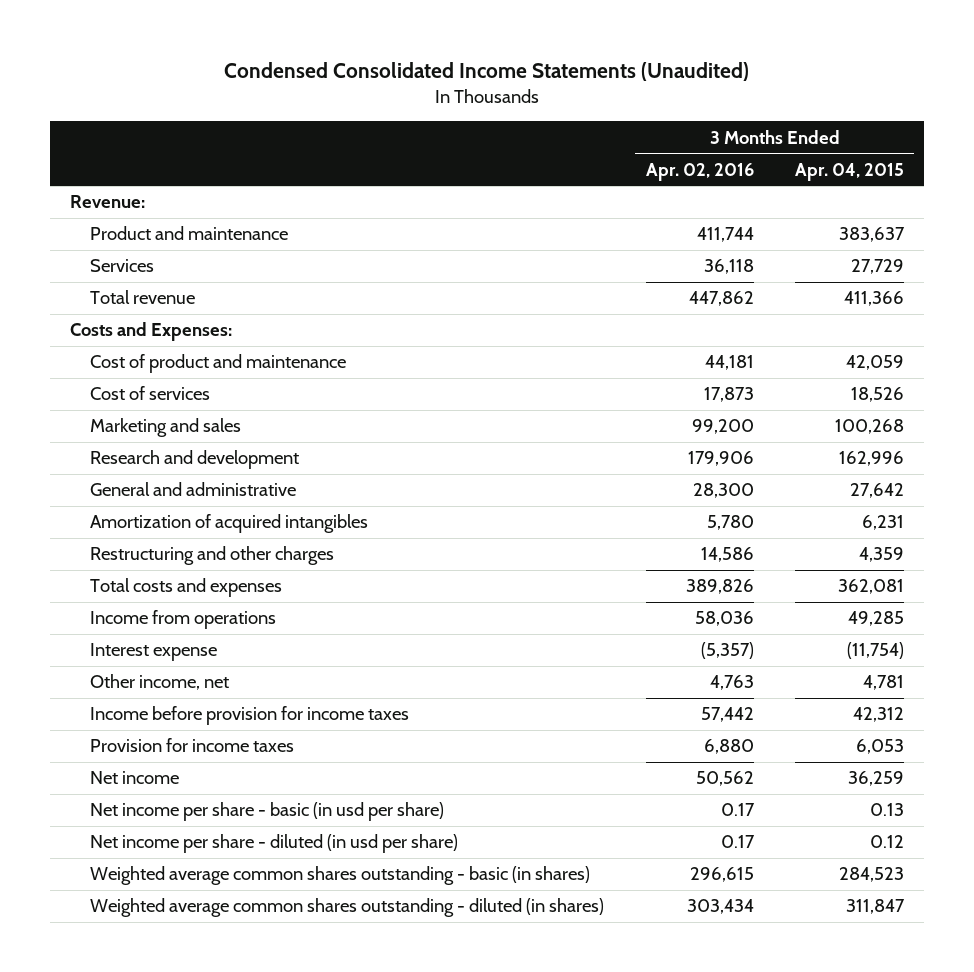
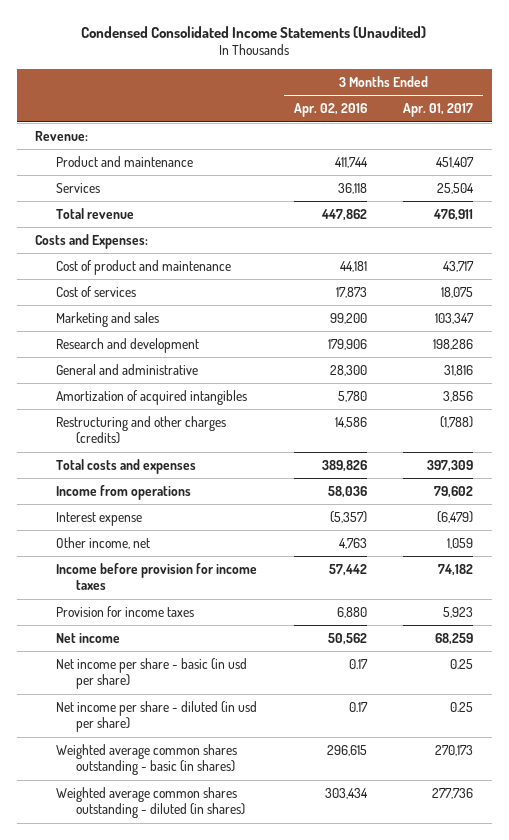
[794,162,904,181] Apr. 04, 2015 -> none
none -> [403,103,474,118] Apr. 01, 2017
[90,546,335,566] Restructuring and other charges -> [55,416,226,445] Restructuring and other charges (credits)

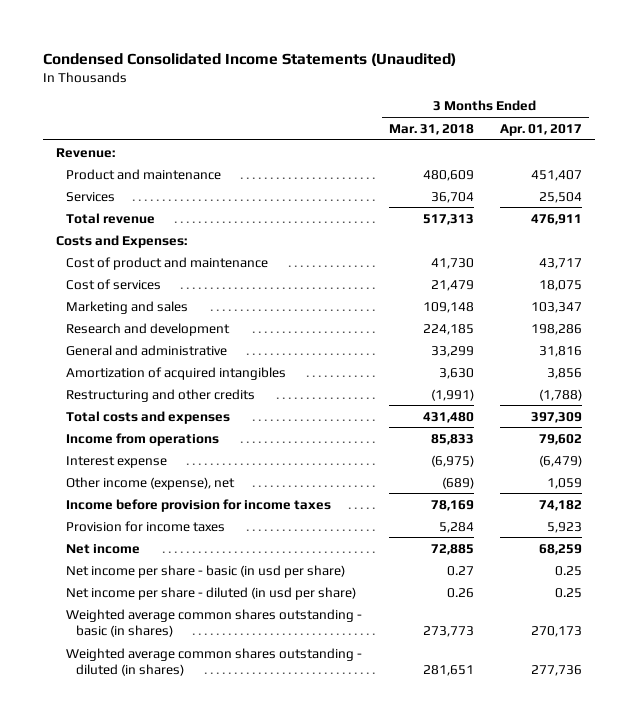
[293,103,367,118] Apr. 02, 2016 -> none
none -> [388,123,474,135] Mar. 31, 2018
[55,416,226,445] Restructuring and other charges (credits) -> [66,388,256,402] Restructuring and other credits
[55,537,150,550] Other income, net -> [66,476,236,490] Other income (expense), net

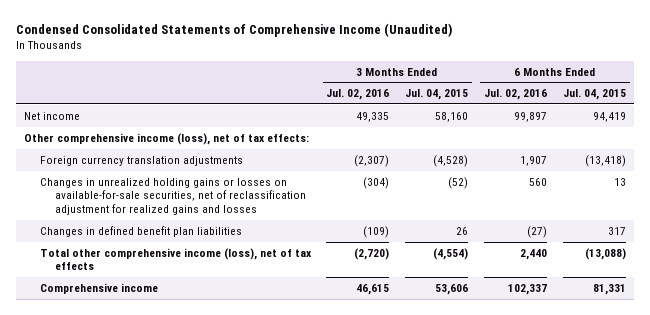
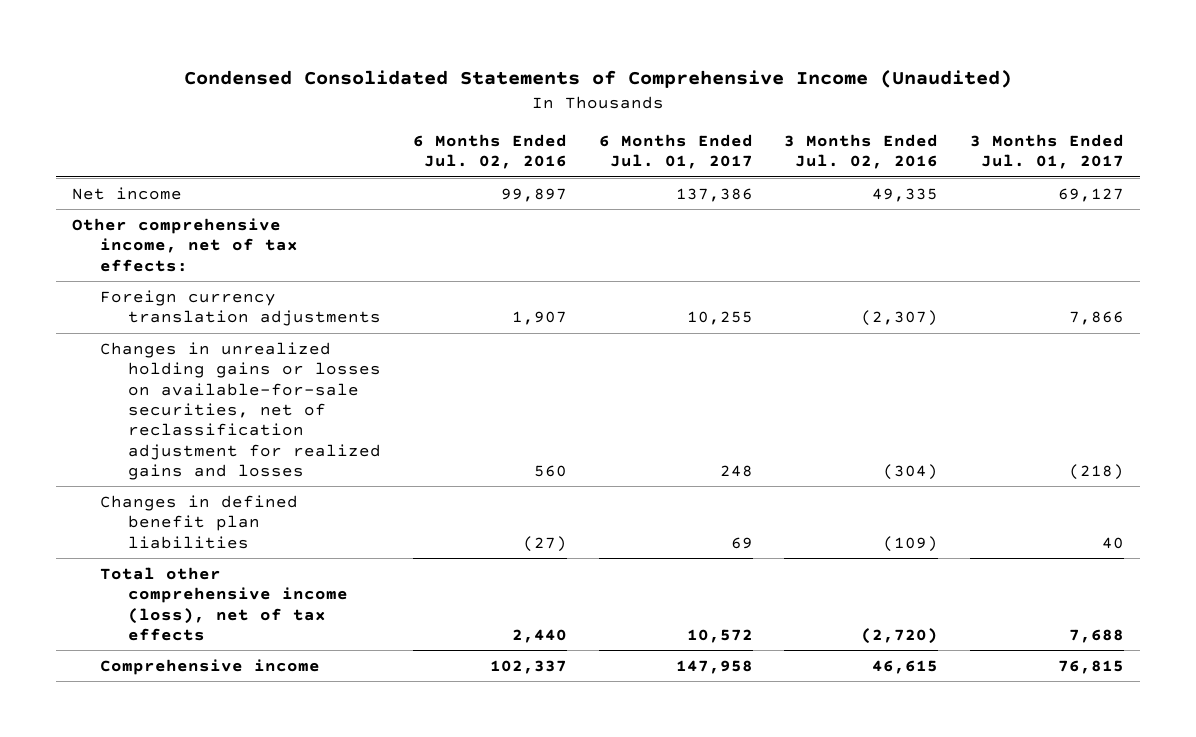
[405,89,469,101] Jul. 04, 2015 -> none
[563,89,627,101] Jul. 04, 2015 -> none
none -> [598,134,753,170] 6 Months Ended Jul. 01, 2017
none -> [969,134,1124,170] 3 Months Ended Jul. 01, 2017
[24,132,310,145] Other comprehensive income (loss), net of tax effects: -> [72,217,299,272] Other comprehensive income, net of tax effects:

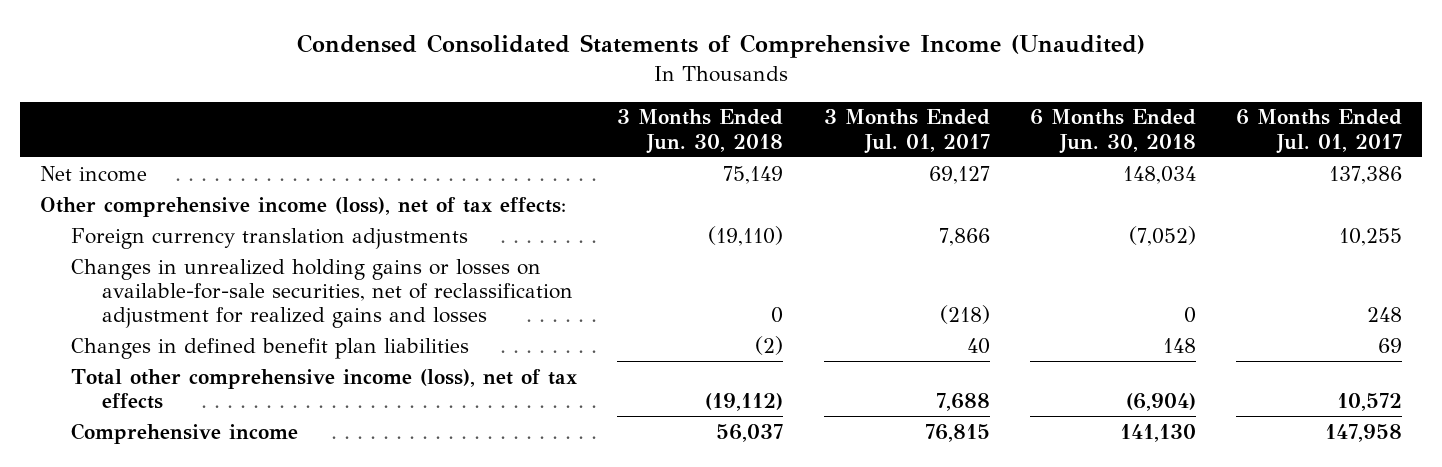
[412,134,567,170] 6 Months Ended Jul. 02, 2016 -> none
[784,134,939,170] 3 Months Ended Jul. 02, 2016 -> none
none -> [617,109,784,154] 3 Months Ended Jun. 30, 2018
none -> [1029,109,1196,154] 6 Months Ended Jun. 30, 2018
[72,217,299,272] Other comprehensive income, net of tax effects: -> [39,196,566,217] Other comprehensive income (loss), net of tax effects:

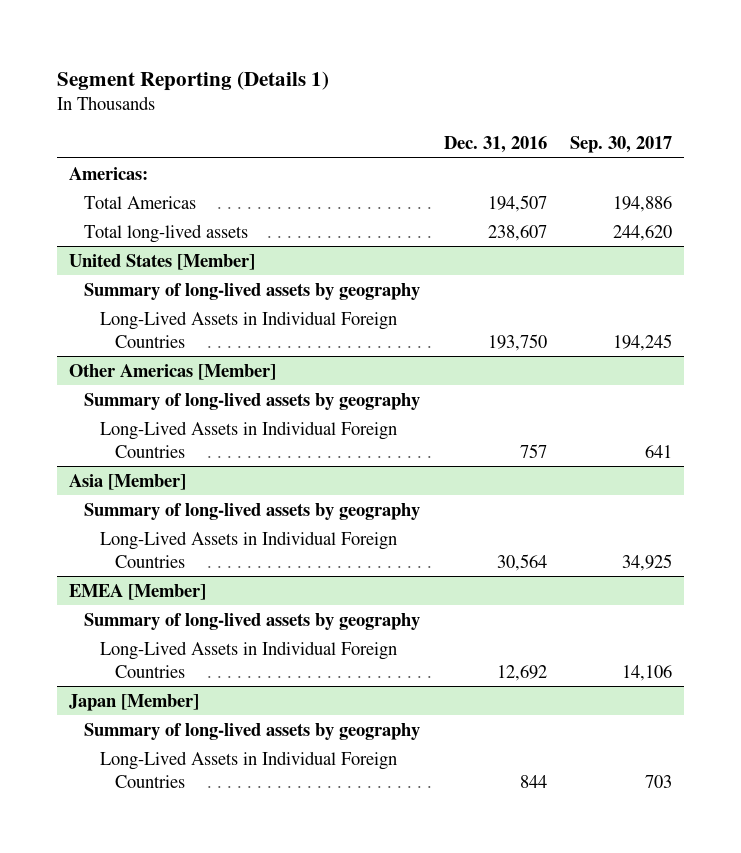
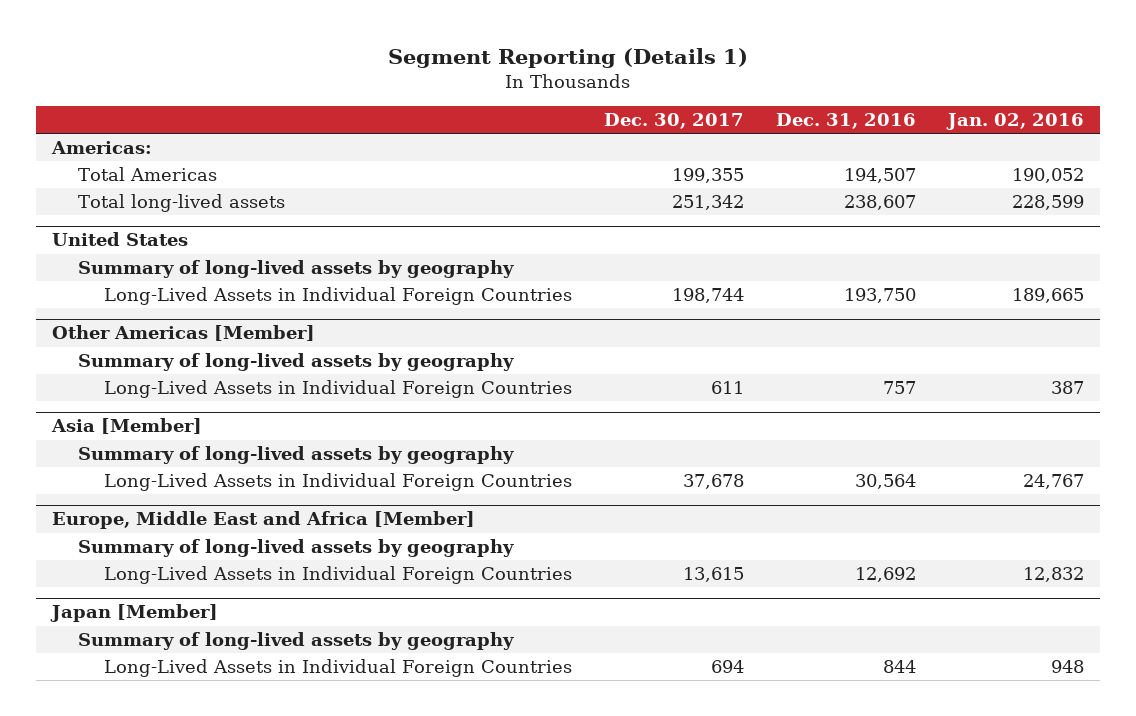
[570,136,673,154] Sep. 30, 2017 -> none
none -> [604,113,745,130] Dec. 30, 2017
none -> [945,113,1084,131] Jan. 02, 2016
[69,253,256,270] United States [Member] -> [52,232,189,247] United States
[69,583,207,600] EMEA [Member] -> [52,511,476,530] Europe, Middle East and Africa [Member]

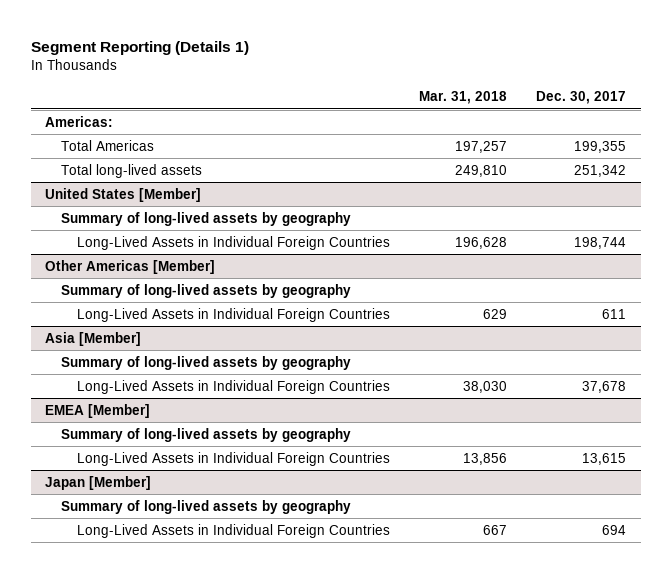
[775,113,916,130] Dec. 31, 2016 -> none
[945,113,1084,131] Jan. 02, 2016 -> none
none -> [419,91,508,105] Mar. 31, 2018
[52,232,189,247] United States -> [45,187,202,202] United States [Member]
[52,511,476,530] Europe, Middle East and Africa [Member] -> [45,403,151,418] EMEA [Member]

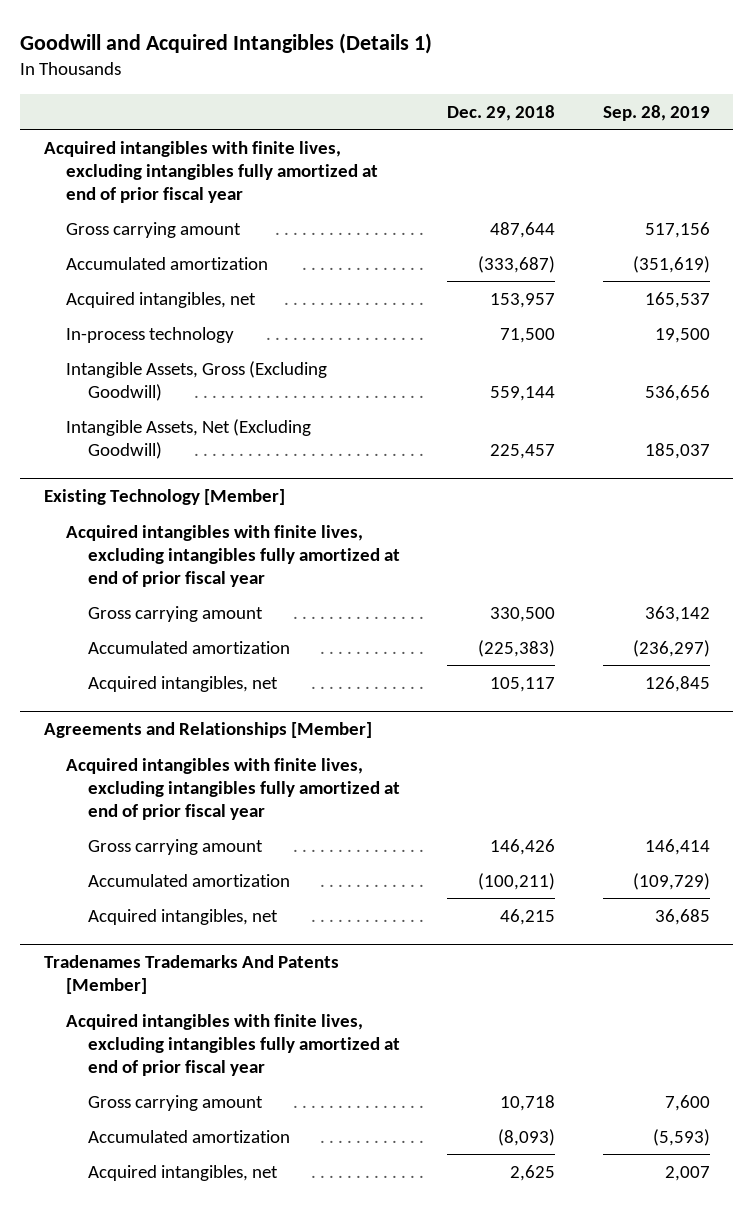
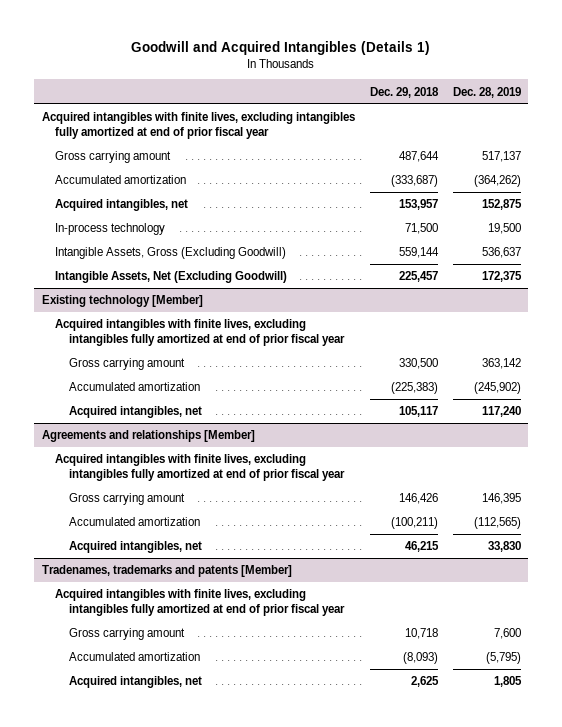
[602,104,710,121] Sep. 28, 2019 -> none
none -> [452,86,521,98] Dec. 28, 2019
[43,489,285,506] Existing Technology [Member] -> [41,295,203,308] Existing technology [Member]
[43,722,372,739] Agreements and Relationships [Member] -> [41,430,255,443] Agreements and relationships [Member]
[43,955,339,995] Tradenames Trademarks And Patents [Member] -> [41,565,292,578] Tradenames, trademarks and patents [Member]

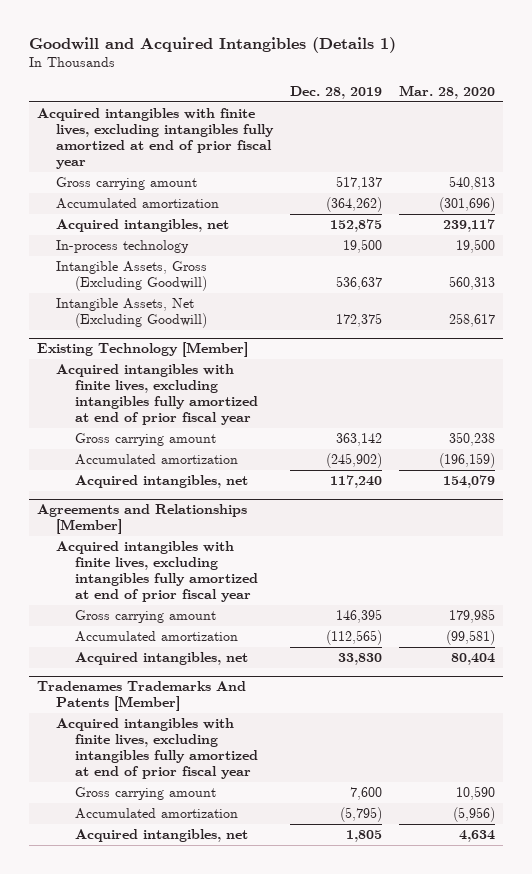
[369,86,439,98] Dec. 29, 2018 -> none
none -> [398,84,495,99] Mar. 28, 2020
[41,295,203,308] Existing technology [Member] -> [37,342,249,358] Existing Technology [Member]
[41,430,255,443] Agreements and relationships [Member] -> [37,504,248,535] Agreements and Relationships [Member]
[41,565,292,578] Tradenames, trademarks and patents [Member] -> [37,681,247,712] Tradenames Trademarks And Patents [Member]

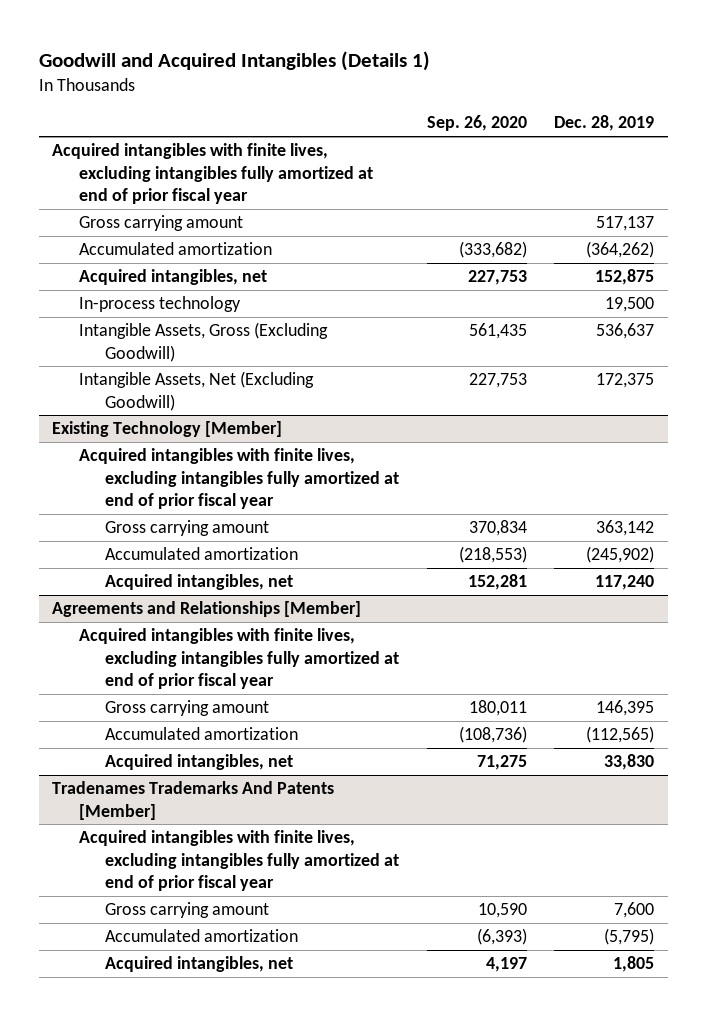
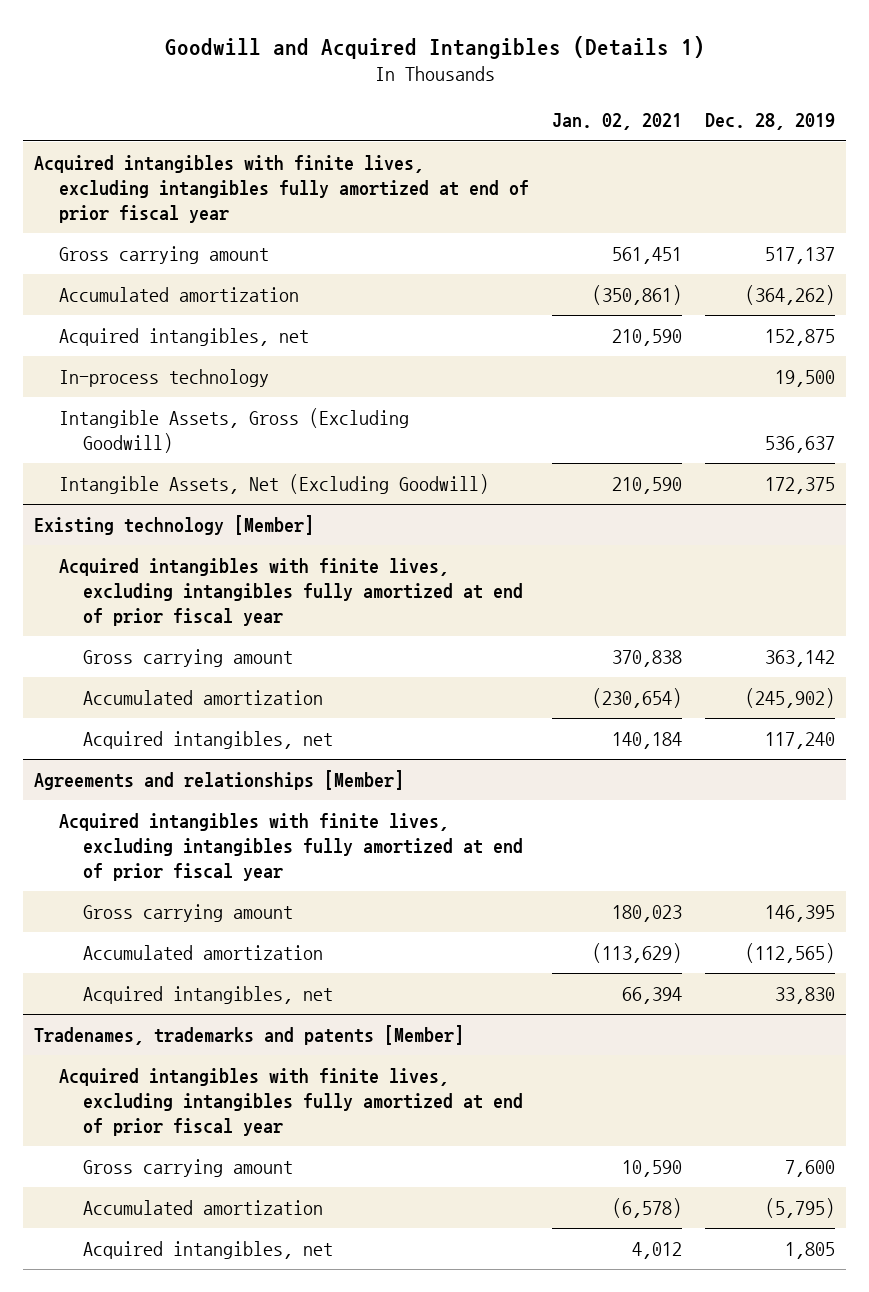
[426,115,527,132] Sep. 26, 2020 -> none
none -> [551,113,682,131] Jan. 02, 2021
[52,421,283,438] Existing Technology [Member] -> [34,514,315,535] Existing technology [Member]
[52,601,362,618] Agreements and Relationships [Member] -> [34,769,405,790] Agreements and relationships [Member]
[52,781,335,820] Tradenames Trademarks And Patents [Member] -> [34,1024,465,1045] Tradenames, trademarks and patents [Member]

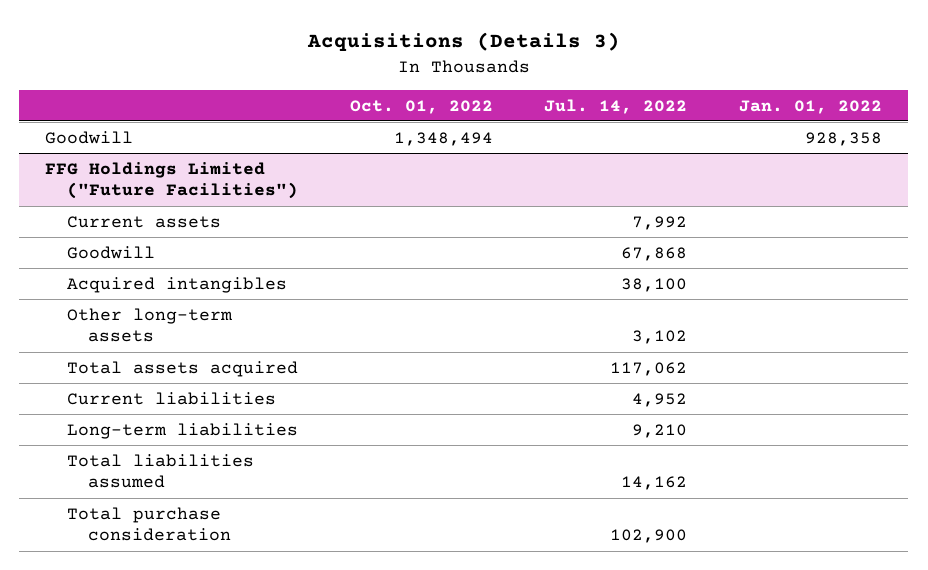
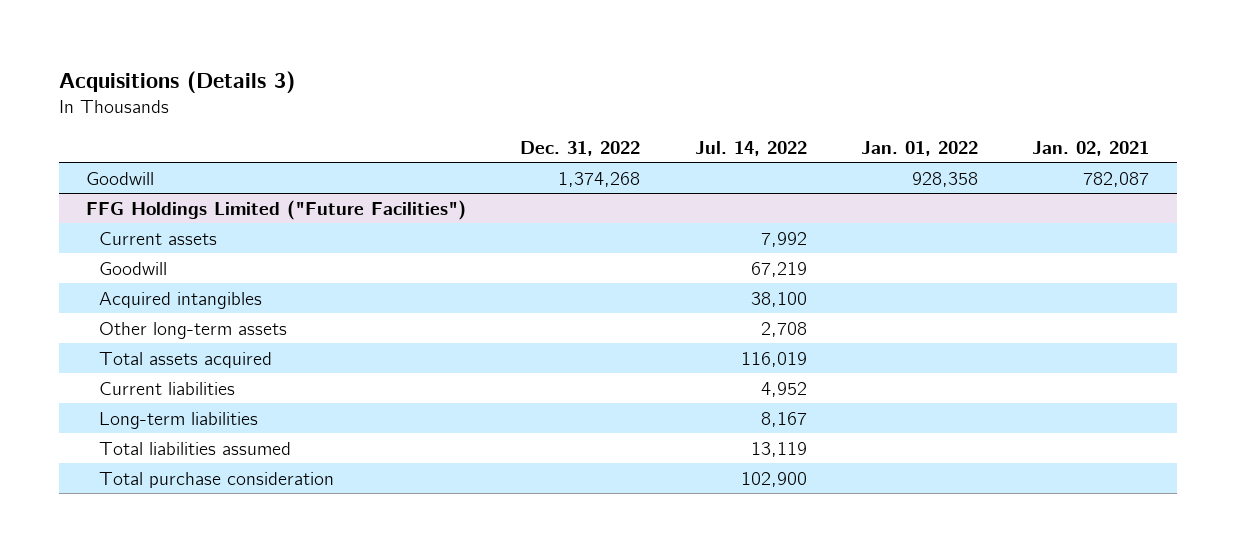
[349,99,493,114] Oct. 01, 2022 -> none
none -> [520,140,641,156] Dec. 31, 2022
none -> [1032,140,1150,156] Jan. 02, 2021
[621,246,688,261] 67,868 -> [750,261,807,277] 67,219
[632,330,688,345] 3,102 -> [760,321,807,337] 2,708
[610,361,688,376] 117,062 -> [740,351,807,367] 116,019
[632,423,688,438] 9,210 -> [760,411,807,427] 8,167
[621,476,688,491] 14,162 -> [750,441,807,457] 13,119

